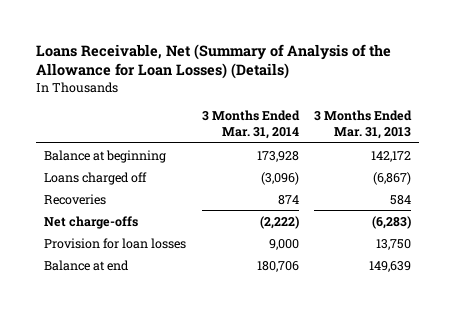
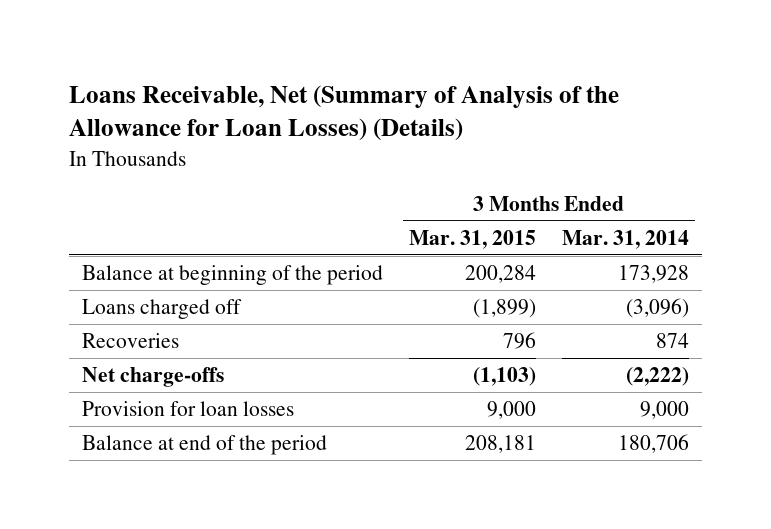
[314,109,413,139] 3 Months Ended Mar. 31, 2013 -> none
none -> [409,229,537,249] Mar. 31, 2015
[43,149,166,163] Balance at beginning -> [82,265,384,286] Balance at beginning of the period
[43,259,129,271] Balance at end -> [82,435,328,456] Balance at end of the period

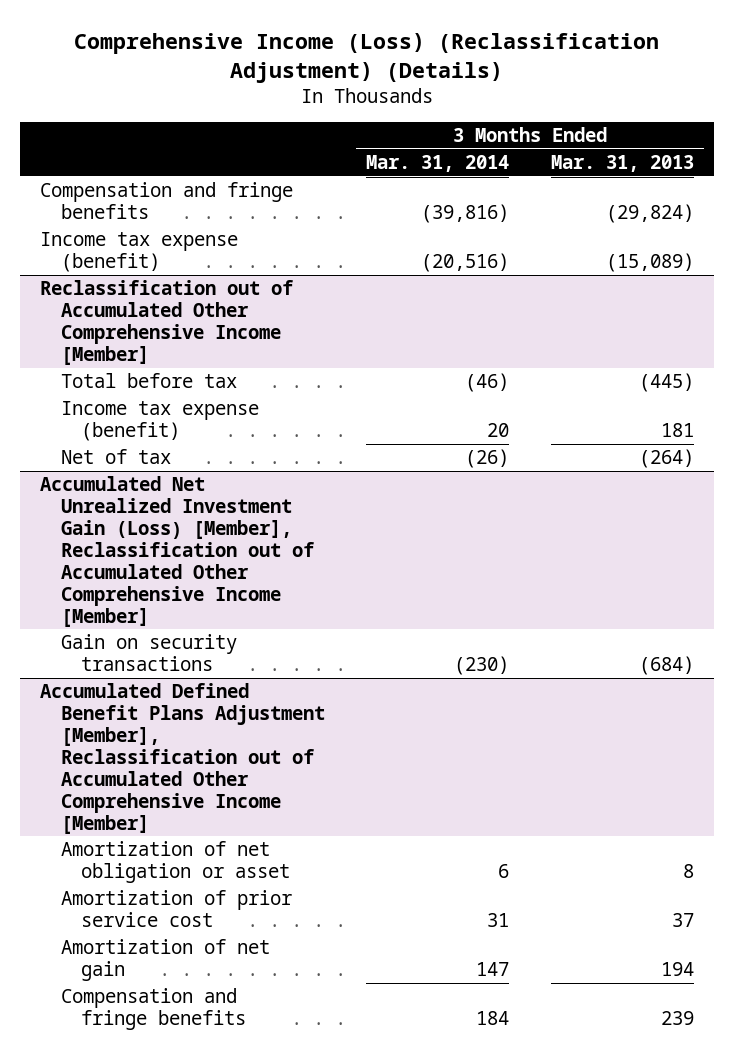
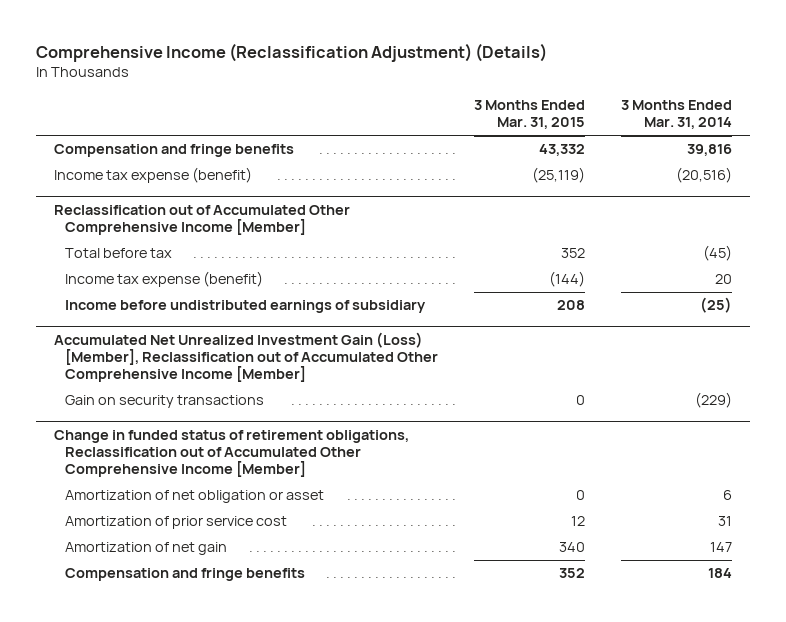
[74,32,660,83] Comprehensive Income (Loss) (Reclassification Adjustment) (Details) -> [35,42,547,62] Comprehensive Income (Reclassification Adjustment) (Details)
[550,155,694,173] Mar. 31, 2013 -> none
none -> [474,99,586,129] 3 Months Ended Mar. 31, 2015
[421,204,510,224] (39,816) -> [687,144,733,157] 39,816
[465,373,510,393] (46) -> [703,245,733,262] (45)
[60,449,171,465] Net of tax -> none
none -> [65,300,427,314] Income before undistributed earnings of subsidiary
[40,683,325,834] Accumulated Defined Benefit Plans Adjustment [Member], Reclassification out of Accumulated Other Comprehensive Income [Member] -> none
[454,656,510,676] (230) -> [695,392,733,409] (229)
none -> [53,430,409,478] Change in funded status of retirement obligations, Reclassification out of Accumulated Other Comprehensive Income [Member]

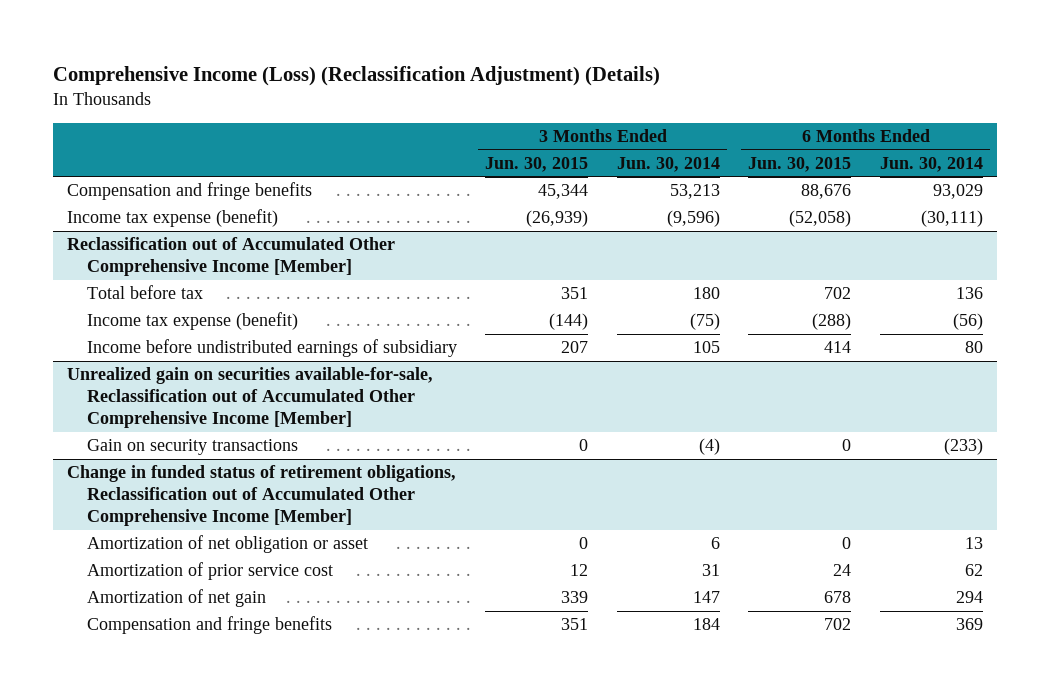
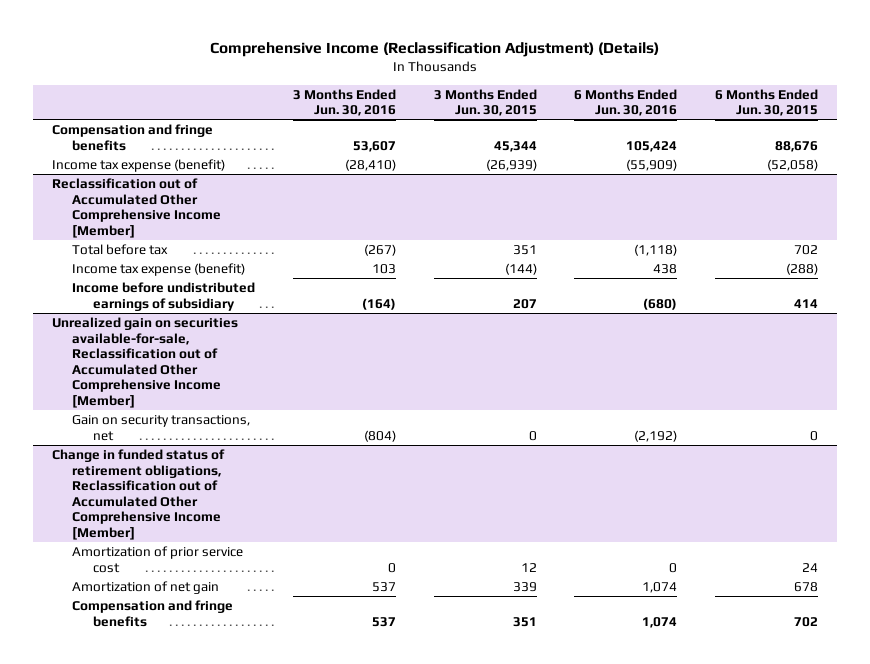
[52,65,660,86] Comprehensive Income (Loss) (Reclassification Adjustment) (Details) -> [209,42,659,58] Comprehensive Income (Reclassification Adjustment) (Details)
[616,156,720,172] Jun. 30, 2014 -> none
[880,156,984,172] Jun. 30, 2014 -> none
none -> [292,88,396,117] 3 Months Ended Jun. 30, 2016
none -> [574,88,678,117] 6 Months Ended Jun. 30, 2016
[86,439,298,456] Gain on security transactions -> [72,415,251,441] Gain on security transactions, net
[86,535,368,554] Amortization of net obligation or asset -> none

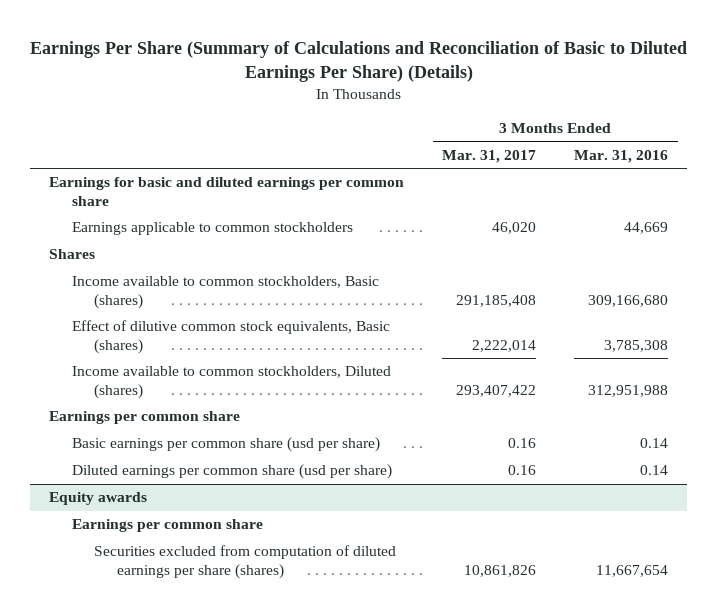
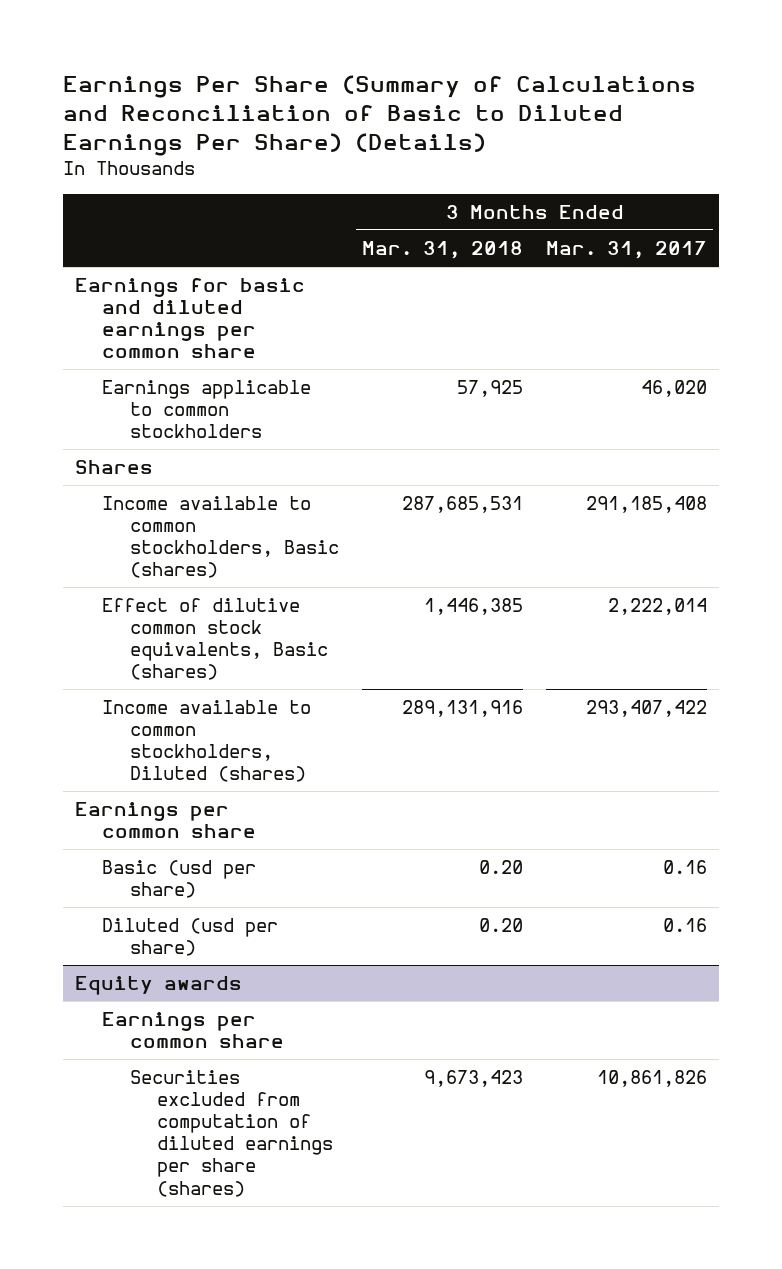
[574,149,669,163] Mar. 31, 2016 -> none
none -> [361,241,523,260] Mar. 31, 2018
[71,437,380,453] Basic earnings per common share (usd per share) -> [102,860,257,899] Basic (usd per share)
[71,464,392,480] Diluted earnings per common share (usd per share) -> [102,918,279,957] Diluted (usd per share)

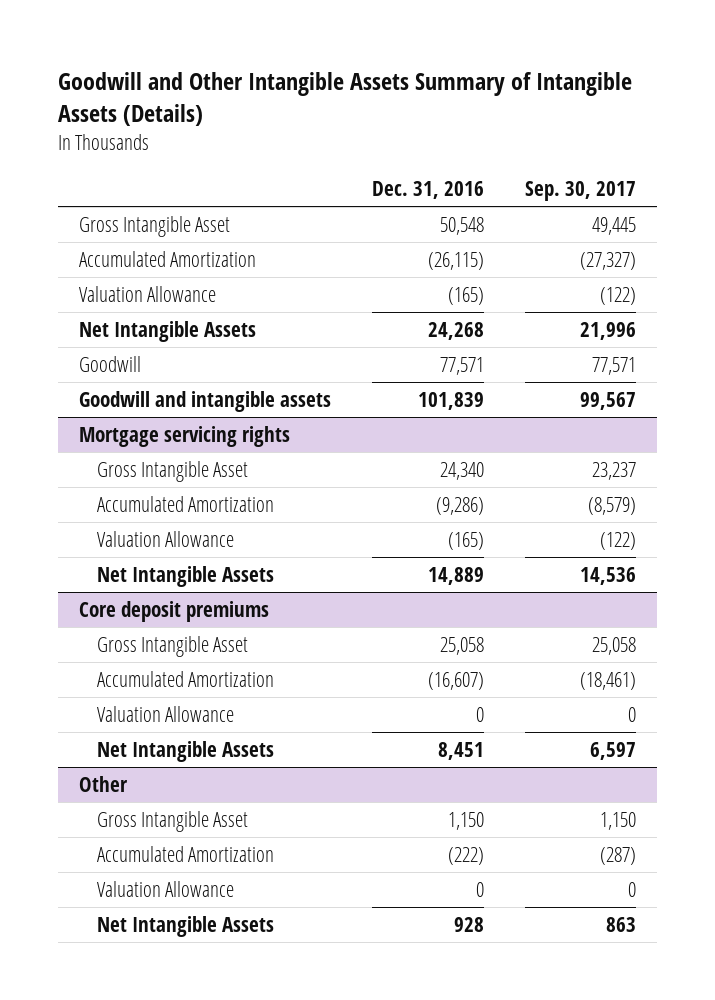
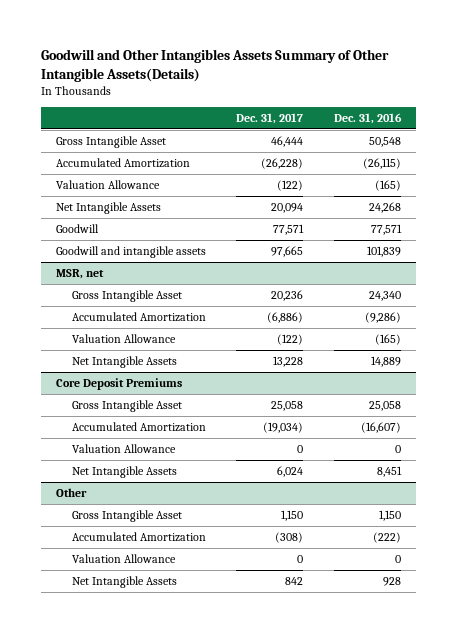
[57,72,632,127] Goodwill and Other Intangible Assets Summary of Intangible Assets (Details) -> [41,48,390,82] Goodwill and Other Intangibles Assets Summary of Other Intangible Assets(Details)
[525,181,637,202] Sep. 30, 2017 -> none
none -> [236,113,304,125] Dec. 31, 2017
[78,426,290,448] Mortgage servicing rights -> [56,268,105,279] MSR, net
[78,601,269,623] Core deposit premiums -> [56,377,183,390] Core Deposit Premiums

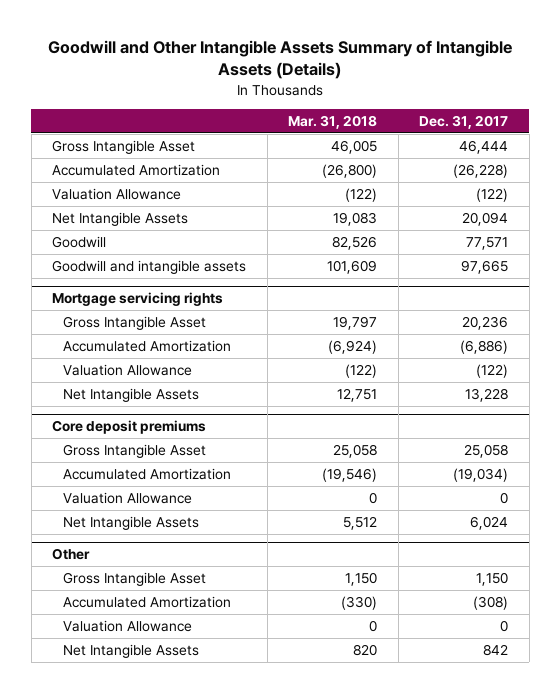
[41,48,390,82] Goodwill and Other Intangibles Assets Summary of Other Intangible Assets(Details) -> [48,40,513,80] Goodwill and Other Intangible Assets Summary of Intangible Assets (Details)
[333,113,402,125] Dec. 31, 2016 -> none
none -> [288,114,378,129] Mar. 31, 2018
[56,268,105,279] MSR, net -> [52,292,224,307] Mortgage servicing rights
[56,377,183,390] Core Deposit Premiums -> [52,420,207,435] Core deposit premiums

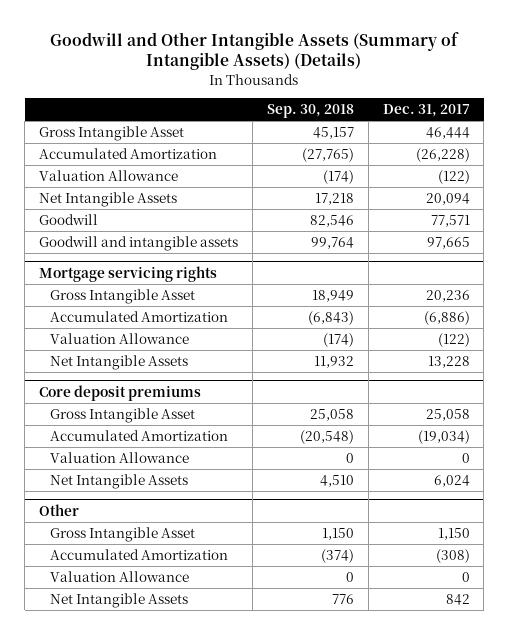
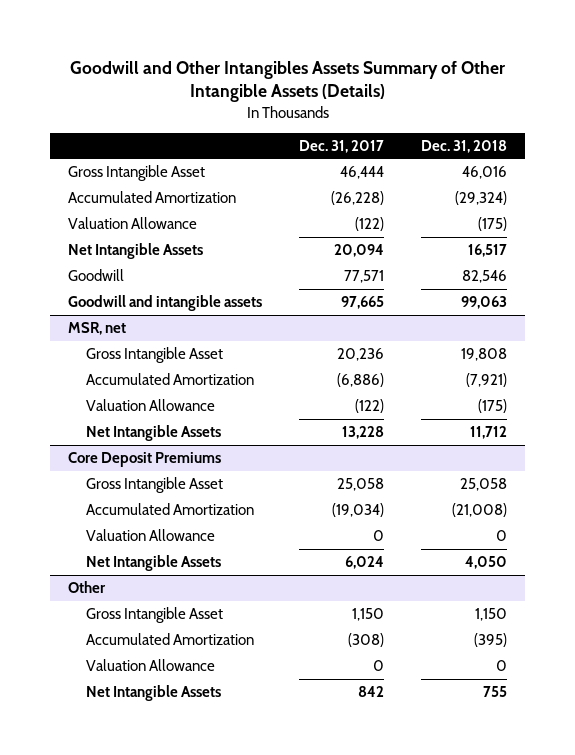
[50,31,460,71] Goodwill and Other Intangible Assets (Summary of Intangible Assets) (Details) -> [69,60,505,103] Goodwill and Other Intangibles Assets Summary of Other Intangible Assets (Details)
[266,103,354,118] Sep. 30, 2018 -> none
none -> [420,140,507,154] Dec. 31, 2018
[39,265,218,282] Mortgage servicing rights -> [68,322,127,336] MSR, net
[39,384,202,401] Core deposit premiums -> [68,452,222,468] Core Deposit Premiums

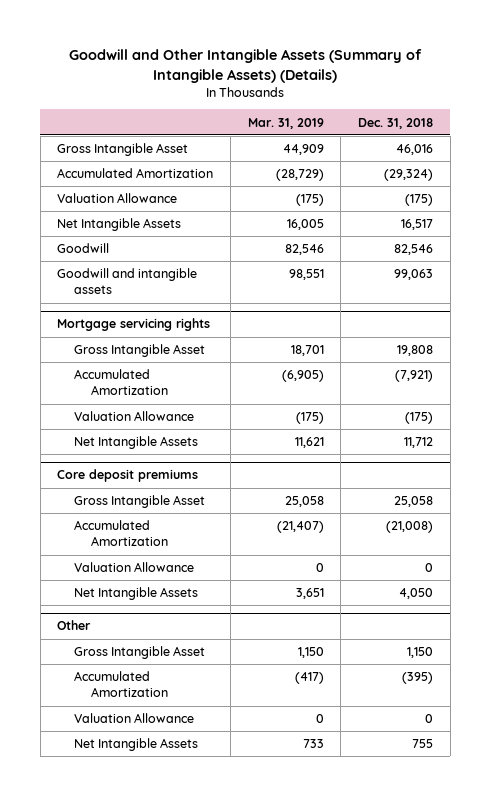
[69,60,505,103] Goodwill and Other Intangibles Assets Summary of Other Intangible Assets (Details) -> [69,48,423,83] Goodwill and Other Intangible Assets (Summary of Intangible Assets) (Details)
[299,140,385,154] Dec. 31, 2017 -> none
none -> [247,117,324,129] Mar. 31, 2019
[68,322,127,336] MSR, net -> [57,318,211,332] Mortgage servicing rights
[68,452,222,468] Core Deposit Premiums -> [57,469,199,483] Core deposit premiums

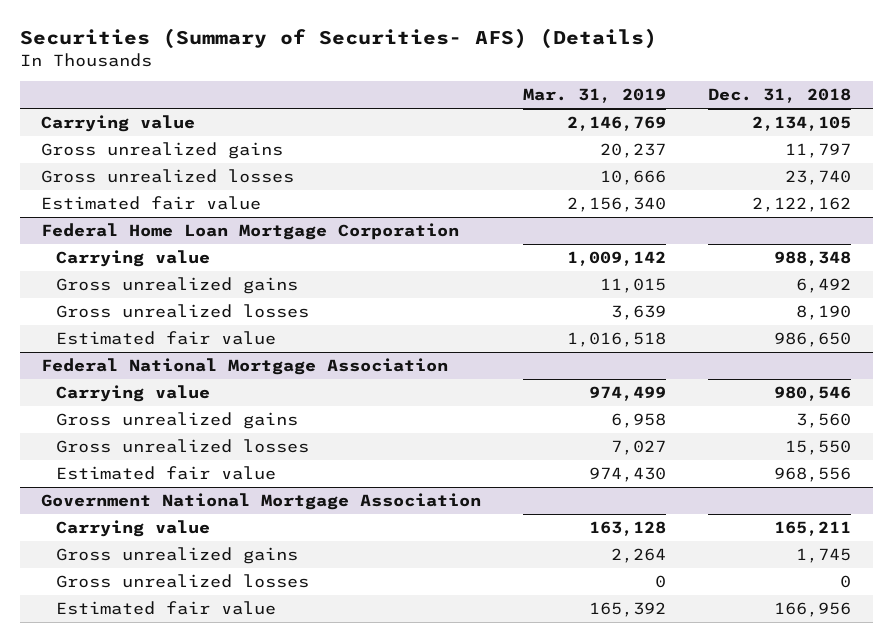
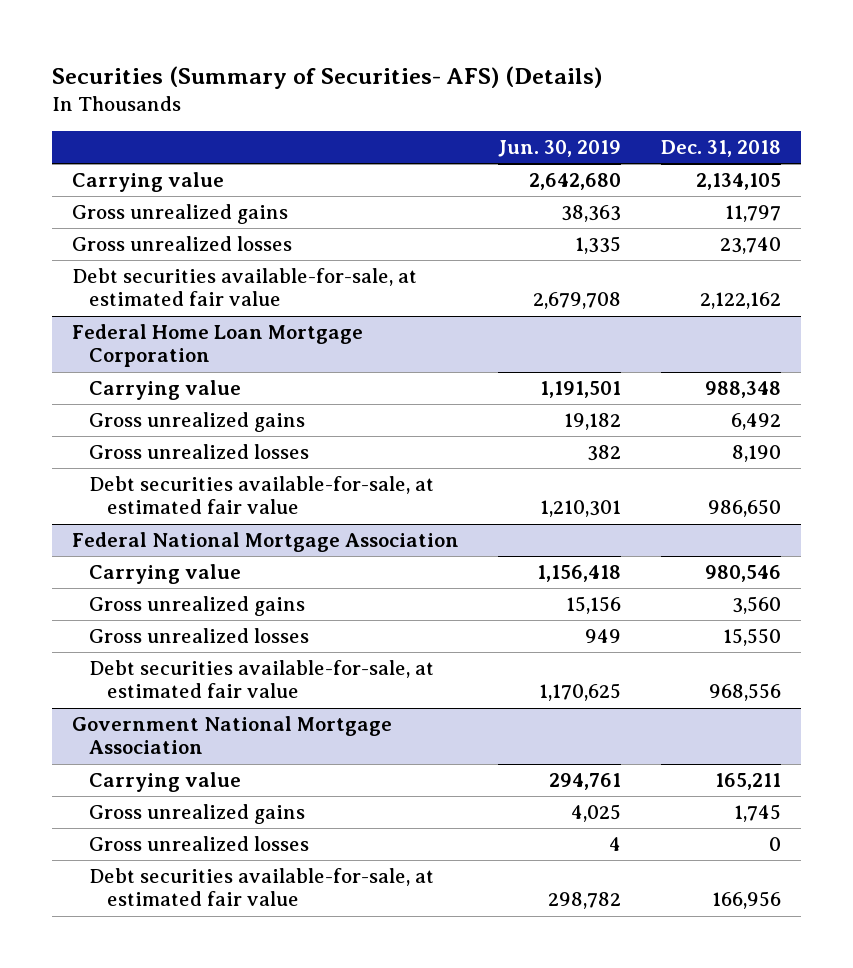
[523,88,667,104] Mar. 31, 2019 -> none
none -> [498,140,622,158] Jun. 30, 2019
[40,195,261,210] Estimated fair value -> [71,268,417,307] Debt securities available-for-sale, at estimated fair value
[56,330,277,345] Estimated fair value -> [89,476,435,515] Debt securities available-for-sale, at estimated fair value
[56,465,277,480] Estimated fair value -> [89,660,435,699] Debt securities available-for-sale, at estimated fair value
[56,600,277,615] Estimated fair value -> [89,868,435,907] Debt securities available-for-sale, at estimated fair value

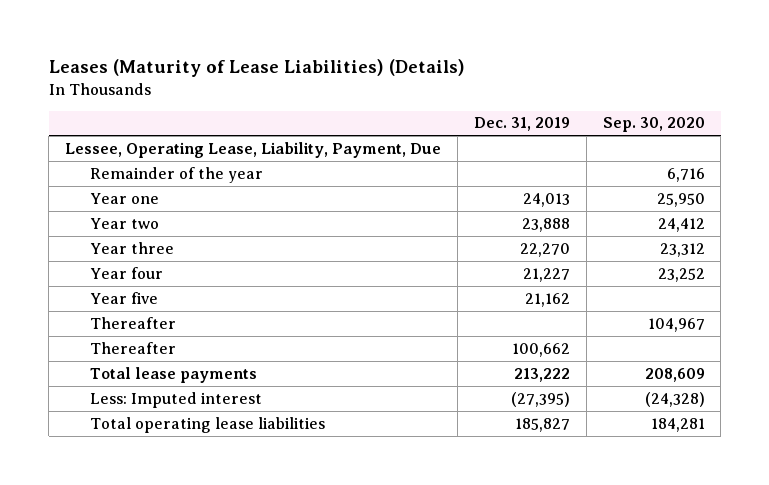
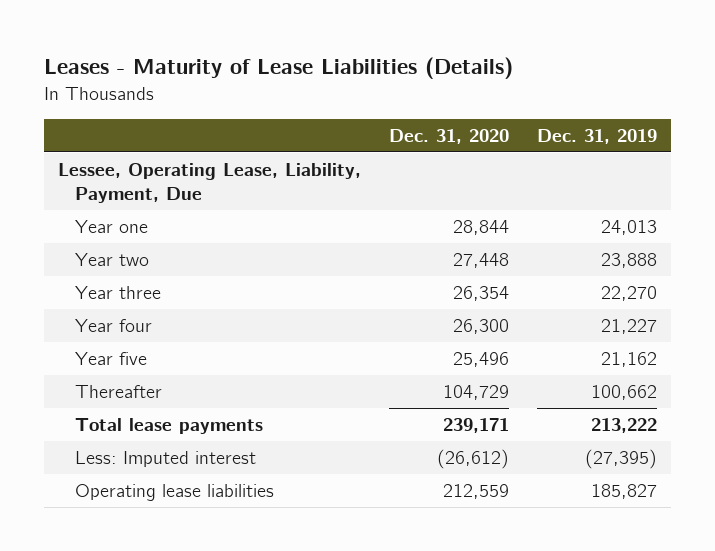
[48,59,465,78] Leases (Maturity of Lease Liabilities) (Details) -> [44,56,514,79] Leases - Maturity of Lease Liabilities (Details)
[602,117,705,133] Sep. 30, 2020 -> none
none -> [389,128,510,144] Dec. 31, 2020
[89,166,263,183] Remainder of the year -> none
[89,316,176,329] Thereafter -> none
[89,416,325,433] Total operating lease liabilities -> [75,484,275,502] Operating lease liabilities

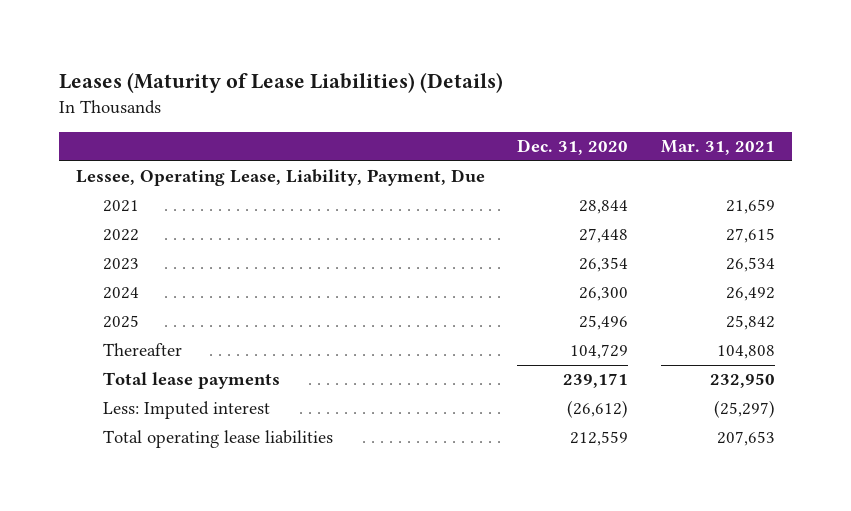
[44,56,514,79] Leases - Maturity of Lease Liabilities (Details) -> [59,72,504,94] Leases (Maturity of Lease Liabilities) (Details)
[537,128,658,144] Dec. 31, 2019 -> none
none -> [661,140,776,156] Mar. 31, 2021
[75,220,149,234] Year one -> [102,200,139,213] 2021
[75,253,150,267] Year two -> [102,229,139,242] 2022
[75,286,162,300] Year three -> [102,258,139,271] 2023
[75,319,153,333] Year four -> [102,287,139,300] 2024
[75,352,148,366] Year five -> [102,315,139,329] 2025
[75,484,275,502] Operating lease liabilities -> [102,430,333,449] Total operating lease liabilities

